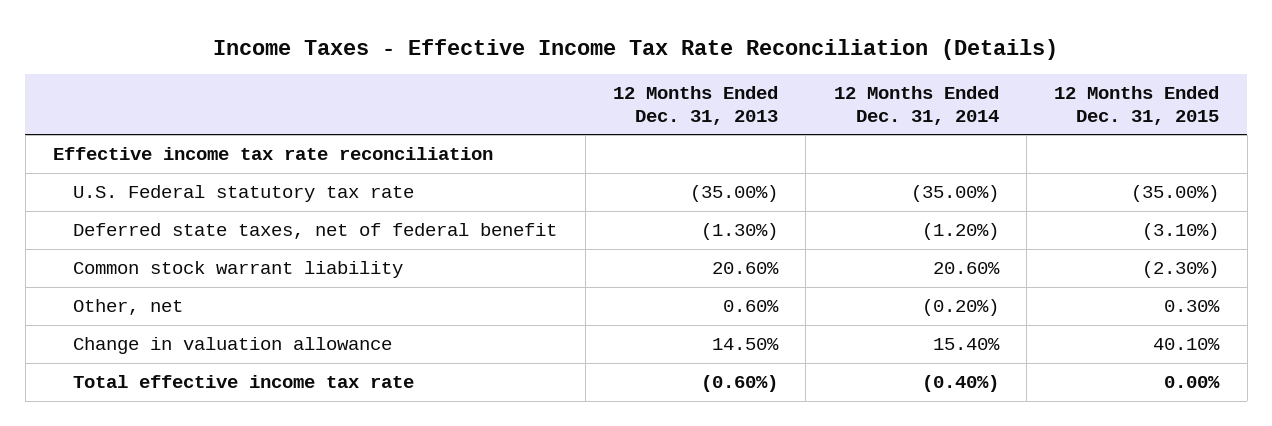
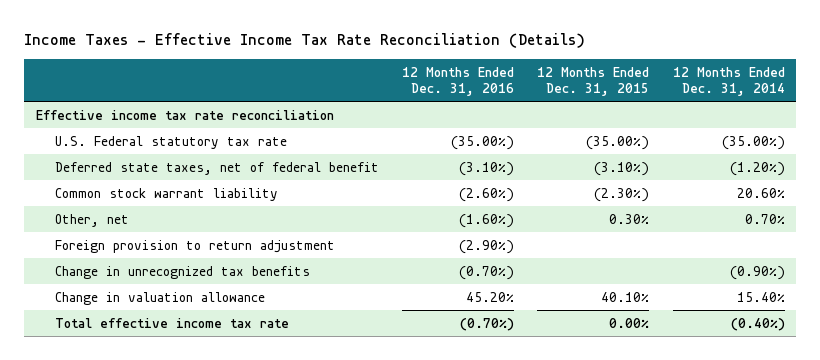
[613,85,779,125] 12 Months Ended Dec. 31, 2013 -> none
none -> [402,66,515,97] 12 Months Ended Dec. 31, 2016
[921,299,999,317] (0.20%) -> [744,213,785,224] 0.70%
none -> [54,239,335,253] Foreign provision to return adjustment
none -> [54,265,310,279] Change in unrecognized tax benefits

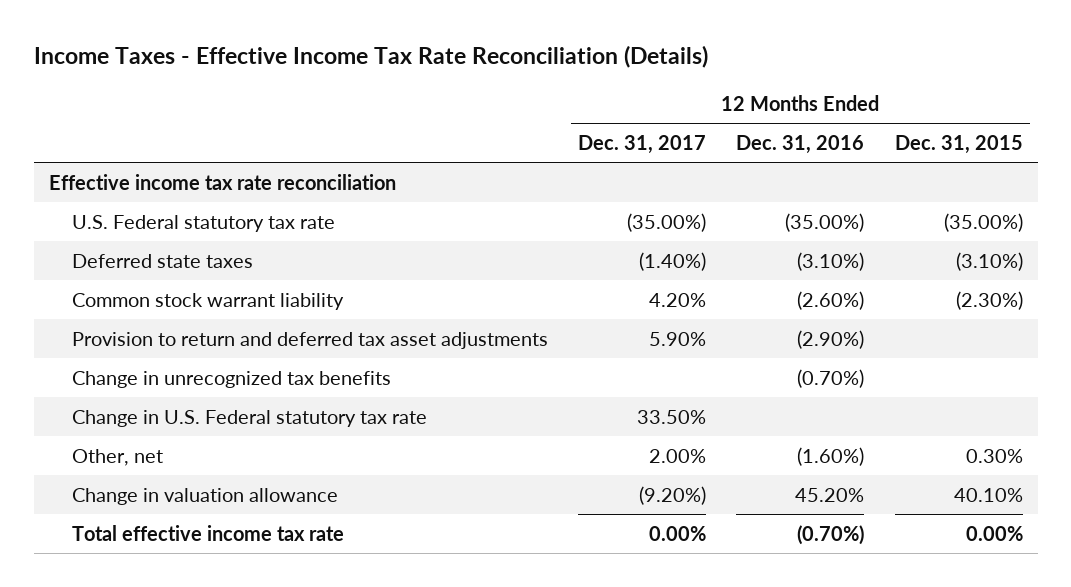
[672,66,785,97] 12 Months Ended Dec. 31, 2014 -> none
none -> [578,134,707,154] Dec. 31, 2017
[54,161,379,175] Deferred state taxes, net of federal benefit -> [72,253,254,268] Deferred state taxes
[54,239,335,253] Foreign provision to return adjustment -> [72,331,549,349] Provision to return and deferred tax asset adjustments
none -> [72,409,428,427] Change in U.S. Federal statutory tax rate
[54,213,129,227] Other, net -> [72,448,164,466] Other, net

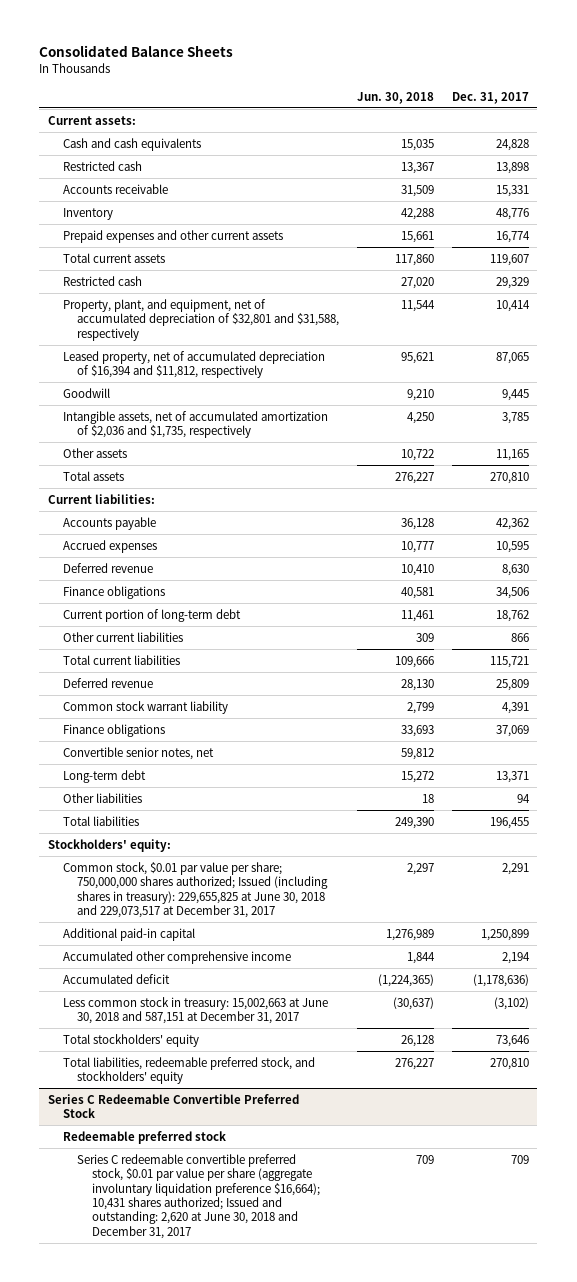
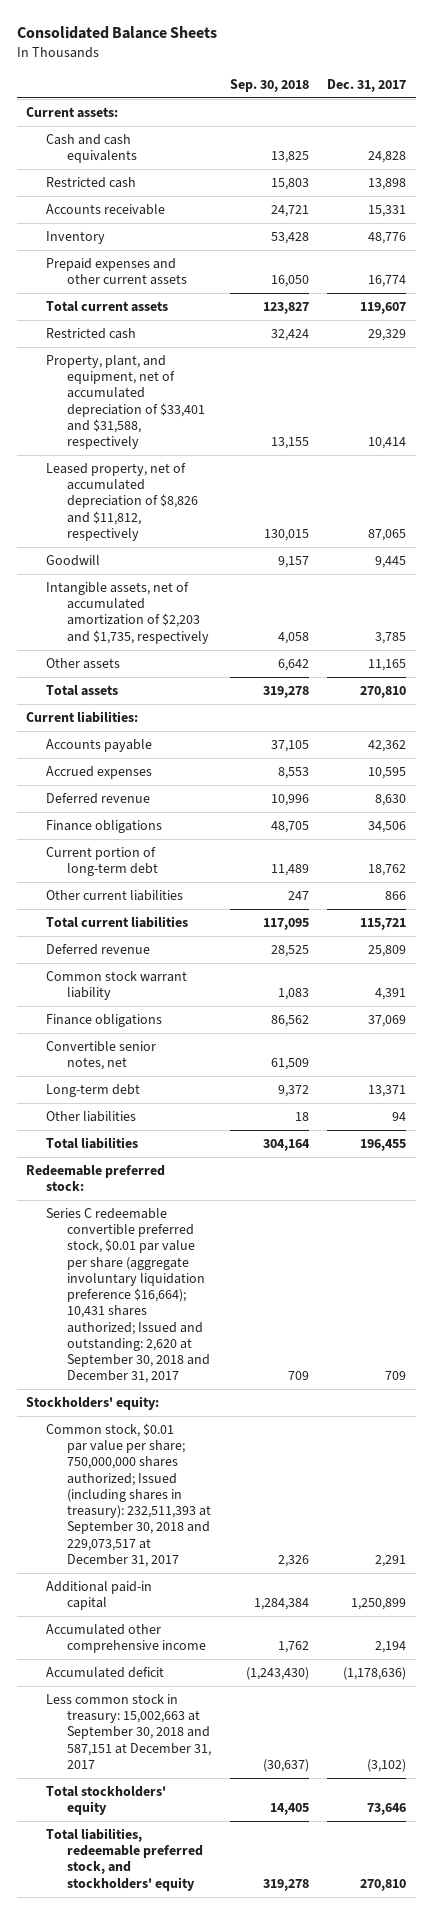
[357,91,435,104] Jun. 30, 2018 -> none
none -> [229,78,309,92] Sep. 30, 2018
[62,298,340,341] Property, plant, and equipment, net of accumulated depreciation of $32,801 and $31,588, respectively -> [46,355,205,450] Property, plant, and equipment, net of accumulated depreciation of $33,401 and $31,588, respectively
[62,350,325,379] Leased property, net of accumulated depreciation of $16,394 and $11,812, respectively -> [46,463,198,541] Leased property, net of accumulated depreciation of $8,826 and $11,812, respectively
[62,410,328,439] Intangible assets, net of accumulated amortization of $2,036 and $1,735, respectively -> [46,582,209,644] Intangible assets, net of accumulated amortization of $2,203 and $1,735, respectively
none -> [25,1165,165,1192] Redeemable preferred stock:
none -> [46,1208,210,1384] Series C redeemable convertible preferred stock, $0.01 par value per share (aggregate involuntary liquidation preference $16,664); 10,431 shares authorized; Issued and outstanding: 2,620 at September 30, 2018 and December 31, 2017
[62,861,329,918] Common stock, $0.01 par value per share; 750,000,000 shares authorized; Issued (including shares in treasury): 229,655,825 at June 30, 2018 and 229,073,517 at December 31, 2017 -> [46,1423,211,1567] Common stock, $0.01 par value per share; 750,000,000 shares authorized; Issued (including shares in treasury): 232,511,393 at September 30, 2018 and 229,073,517 at December 31, 2017
[62,996,328,1025] Less common stock in treasury: 15,002,663 at June 30, 2018 and 587,151 at December 31, 2017 -> [46,1694,211,1769] Less common stock in treasury: 15,002,663 at September 30, 2018 and 587,151 at December 31, 2017
[48,1093,300,1119] Series C Redeemable Convertible Preferred Stock -> none
[62,1130,226,1144] Redeemable preferred stock -> none
[77,1153,321,1239] Series C redeemable convertible preferred stock, $0.01 par value per share (aggregate involuntary liquidation preference $16,664); 10,431 shares authorized; Issued and outstanding: 2,620 at June 30, 2018 and December 31, 2017 -> none

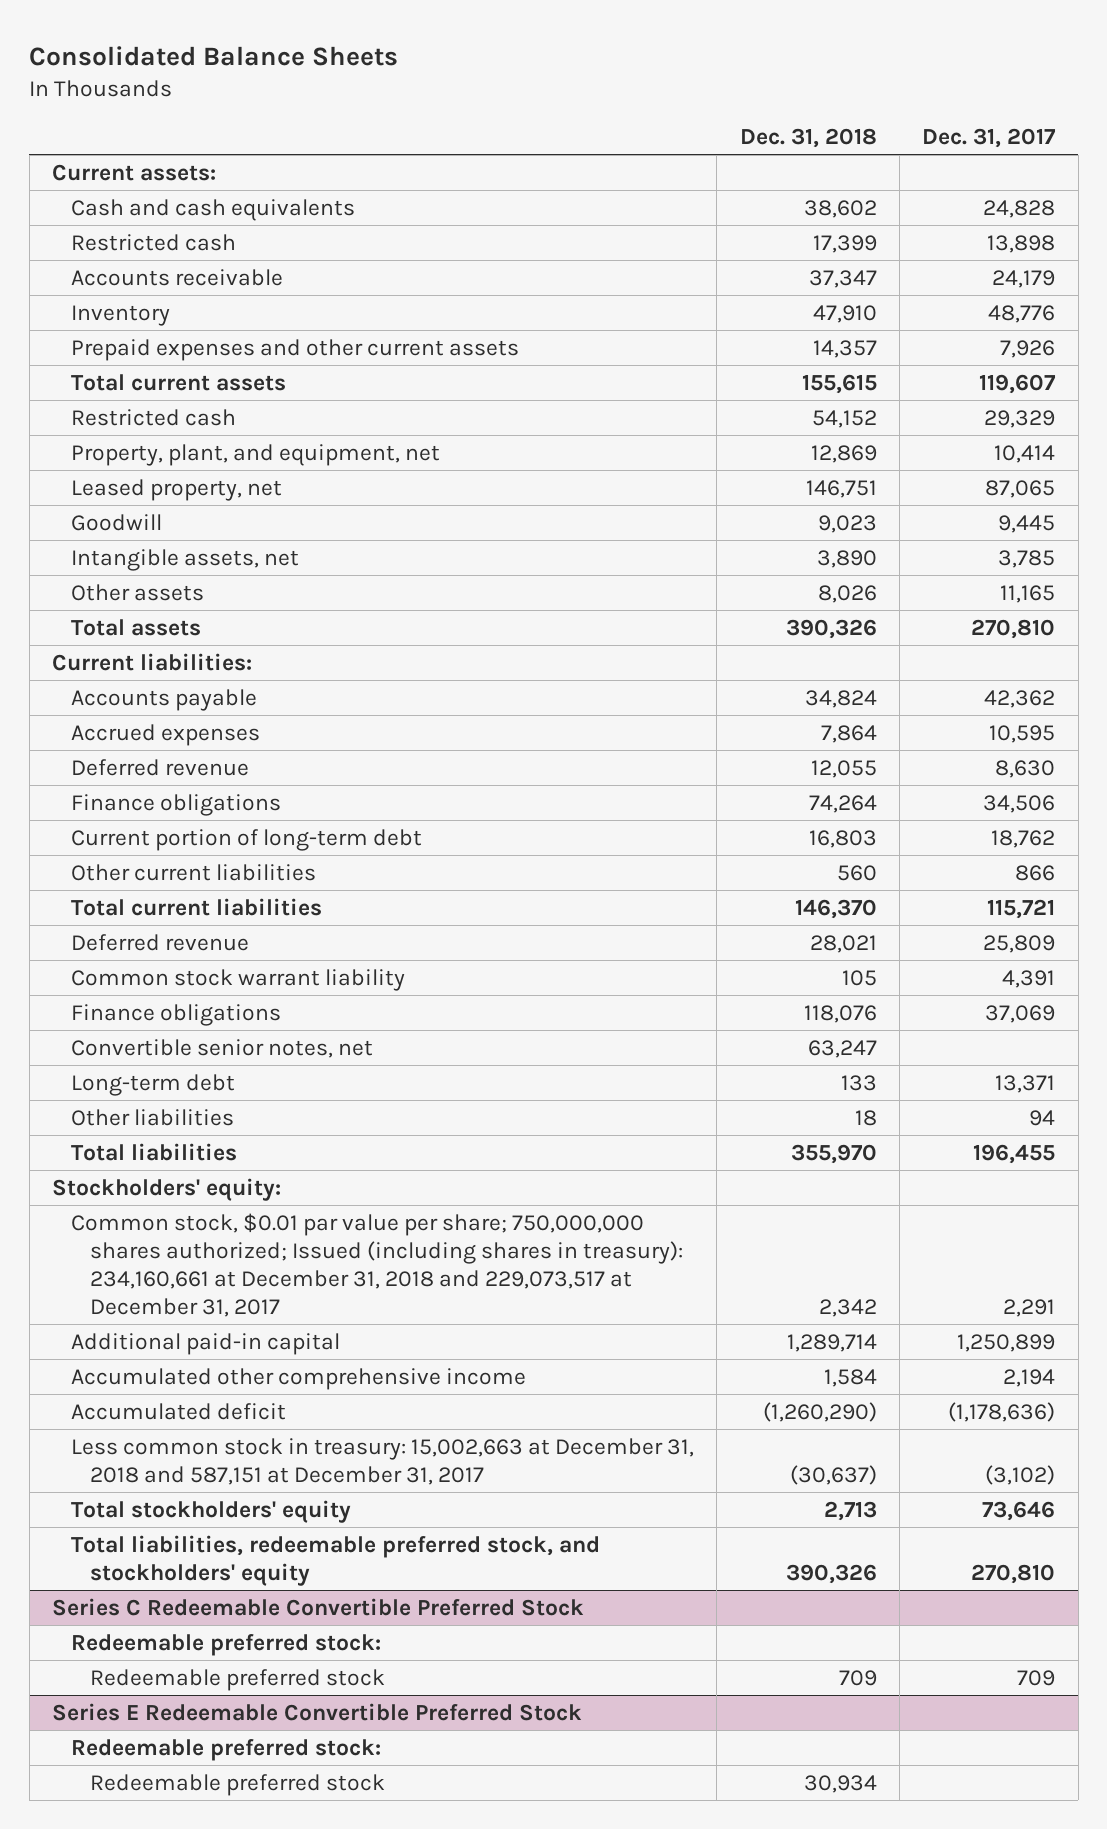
[229,78,309,92] Sep. 30, 2018 -> none
none -> [739,127,877,148] Dec. 31, 2018
[368,205,407,218] 15,331 -> [992,269,1056,288] 24,179
[368,275,407,288] 16,774 -> [1000,339,1056,358] 7,926
[46,355,205,450] Property, plant, and equipment, net of accumulated depreciation of $33,401 and $31,588, respectively -> [70,443,440,466] Property, plant, and equipment, net
[46,463,198,541] Leased property, net of accumulated depreciation of $8,826 and $11,812, respectively -> [70,478,282,501] Leased property, net
[46,582,209,644] Intangible assets, net of accumulated amortization of $2,203 and $1,735, respectively -> [70,548,299,571] Intangible assets, net
[25,1165,165,1192] Redeemable preferred stock: -> none
[46,1208,210,1384] Series C redeemable convertible preferred stock, $0.01 par value per share (aggregate involuntary liquidation preference $16,664); 10,431 shares authorized; Issued and outstanding: 2,620 at September 30, 2018 and December 31, 2017 -> none
[46,1423,211,1567] Common stock, $0.01 par value per share; 750,000,000 shares authorized; Issued (including shares in treasury): 232,511,393 at September 30, 2018 and 229,073,517 at December 31, 2017 -> [70,1212,683,1317] Common stock, $0.01 par value per share; 750,000,000 shares authorized; Issued (including shares in treasury): 234,160,661 at December 31, 2018 and 229,073,517 at December 31, 2017
[46,1694,211,1769] Less common stock in treasury: 15,002,663 at September 30, 2018 and 587,151 at December 31, 2017 -> [70,1437,694,1485] Less common stock in treasury: 15,002,663 at December 31, 2018 and 587,151 at December 31, 2017
none -> [52,1597,585,1616] Series C Redeemable Convertible Preferred Stock
none -> [70,1633,381,1656] Redeemable preferred stock:
none -> [89,1668,385,1691] Redeemable preferred stock
none -> [52,1702,583,1721] Series E Redeemable Convertible Preferred Stock
none -> [70,1738,381,1761] Redeemable preferred stock:
none -> [89,1773,385,1796] Redeemable preferred stock

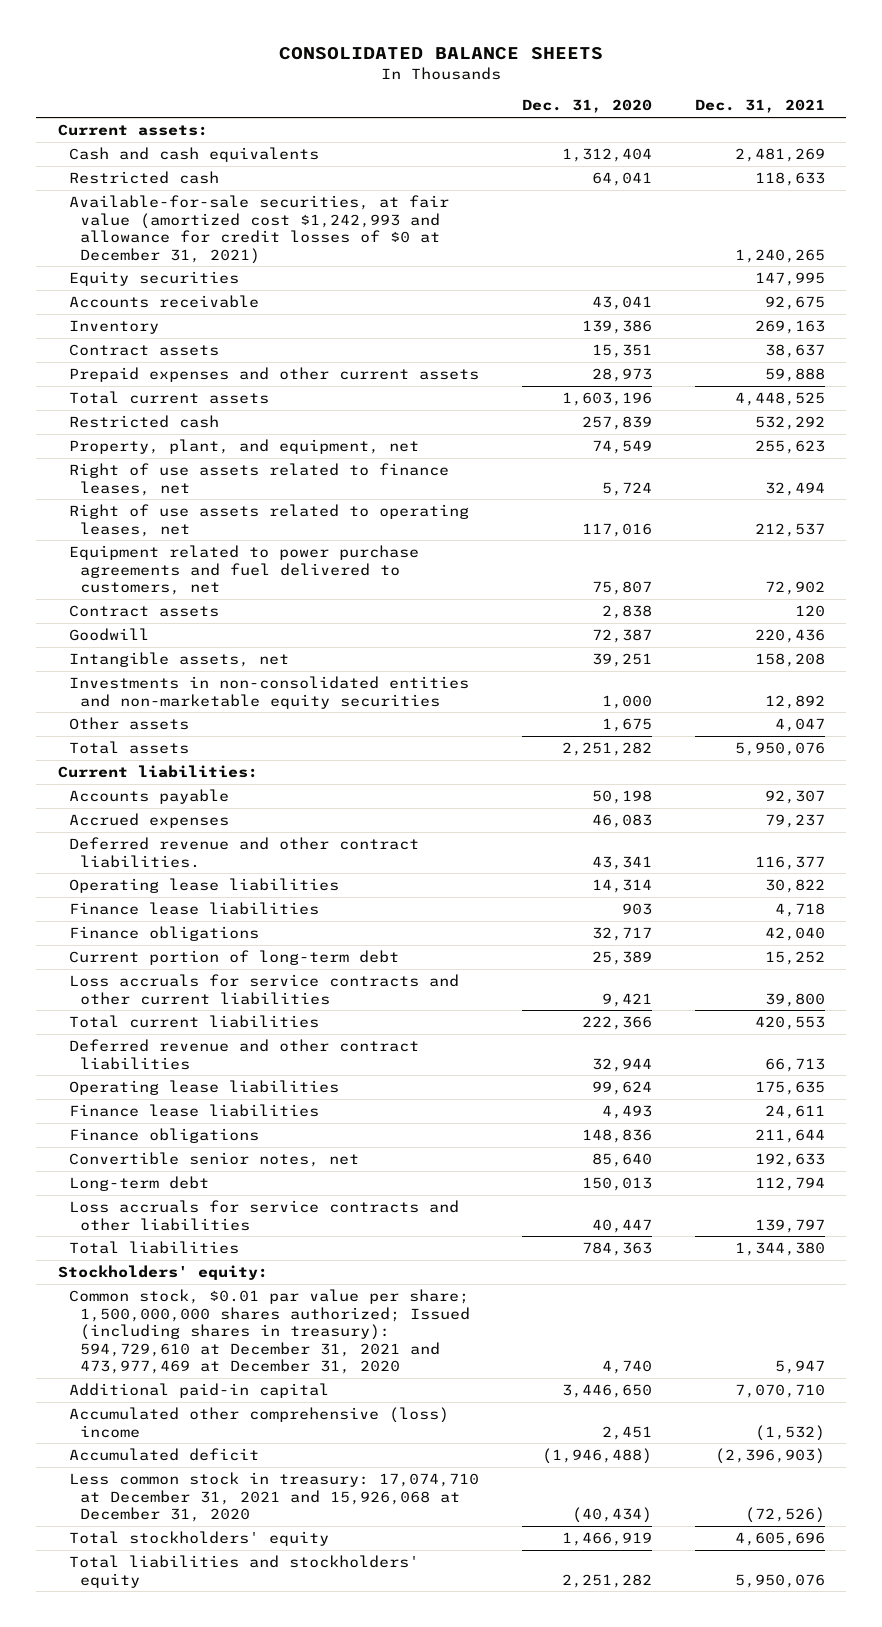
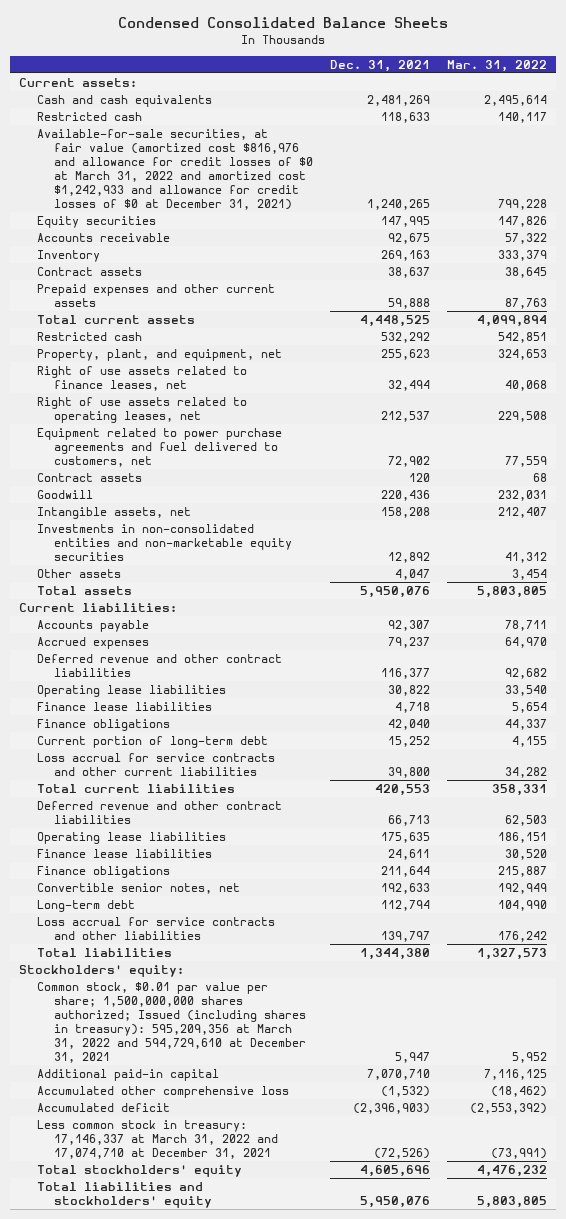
[279,46,604,60] CONSOLIDATED BALANCE SHEETS -> [118,17,449,29] Condensed Consolidated Balance Sheets
[521,99,652,114] Dec. 31, 2020 -> none
none -> [447,59,548,72] Mar. 31, 2022
[68,195,449,264] Available-for-sale securities, at fair value (amortized cost $1,242,993 and allowance for credit losses of $0 at December 31, 2021) -> [36,128,314,210] Available-for-sale securities, at fair value (amortized cost $816,976 and allowance for credit losses of $0 at March 31, 2022 and amortized cost $1,242,933 and allowance for credit losses of $0 at December 31, 2021)
[68,837,419,868] Deferred revenue and other contract liabilities. -> [36,653,282,677] Deferred revenue and other contract liabilities
[68,974,459,1005] Loss accruals for service contracts and other current liabilities -> [36,752,275,776] Loss accrual for service contracts and other current liabilities
[68,1200,459,1231] Loss accruals for service contracts and other liabilities -> [36,916,275,940] Loss accrual for service contracts and other liabilities
[68,1289,470,1375] Common stock, $0.01 par value per share; 1,500,000,000 shares authorized; Issued (including shares in treasury): 594,729,610 at December 31, 2021 and 473,977,469 at December 31, 2020 -> [36,981,307,1063] Common stock, $0.01 par value per share; 1,500,000,000 shares authorized; Issued (including shares in treasury): 595,209,356 at March 31, 2022 and 594,729,610 at December 31, 2021
[68,1407,449,1438] Accumulated other comprehensive (loss) income -> [36,1085,289,1098] Accumulated other comprehensive loss
[68,1472,479,1523] Less common stock in treasury: 17,074,710 at December 31, 2021 and 15,926,068 at December 31, 2020 -> [36,1119,279,1159] Less common stock in treasury: 17,146,337 at March 31, 2022 and 17,074,710 at December 31, 2021

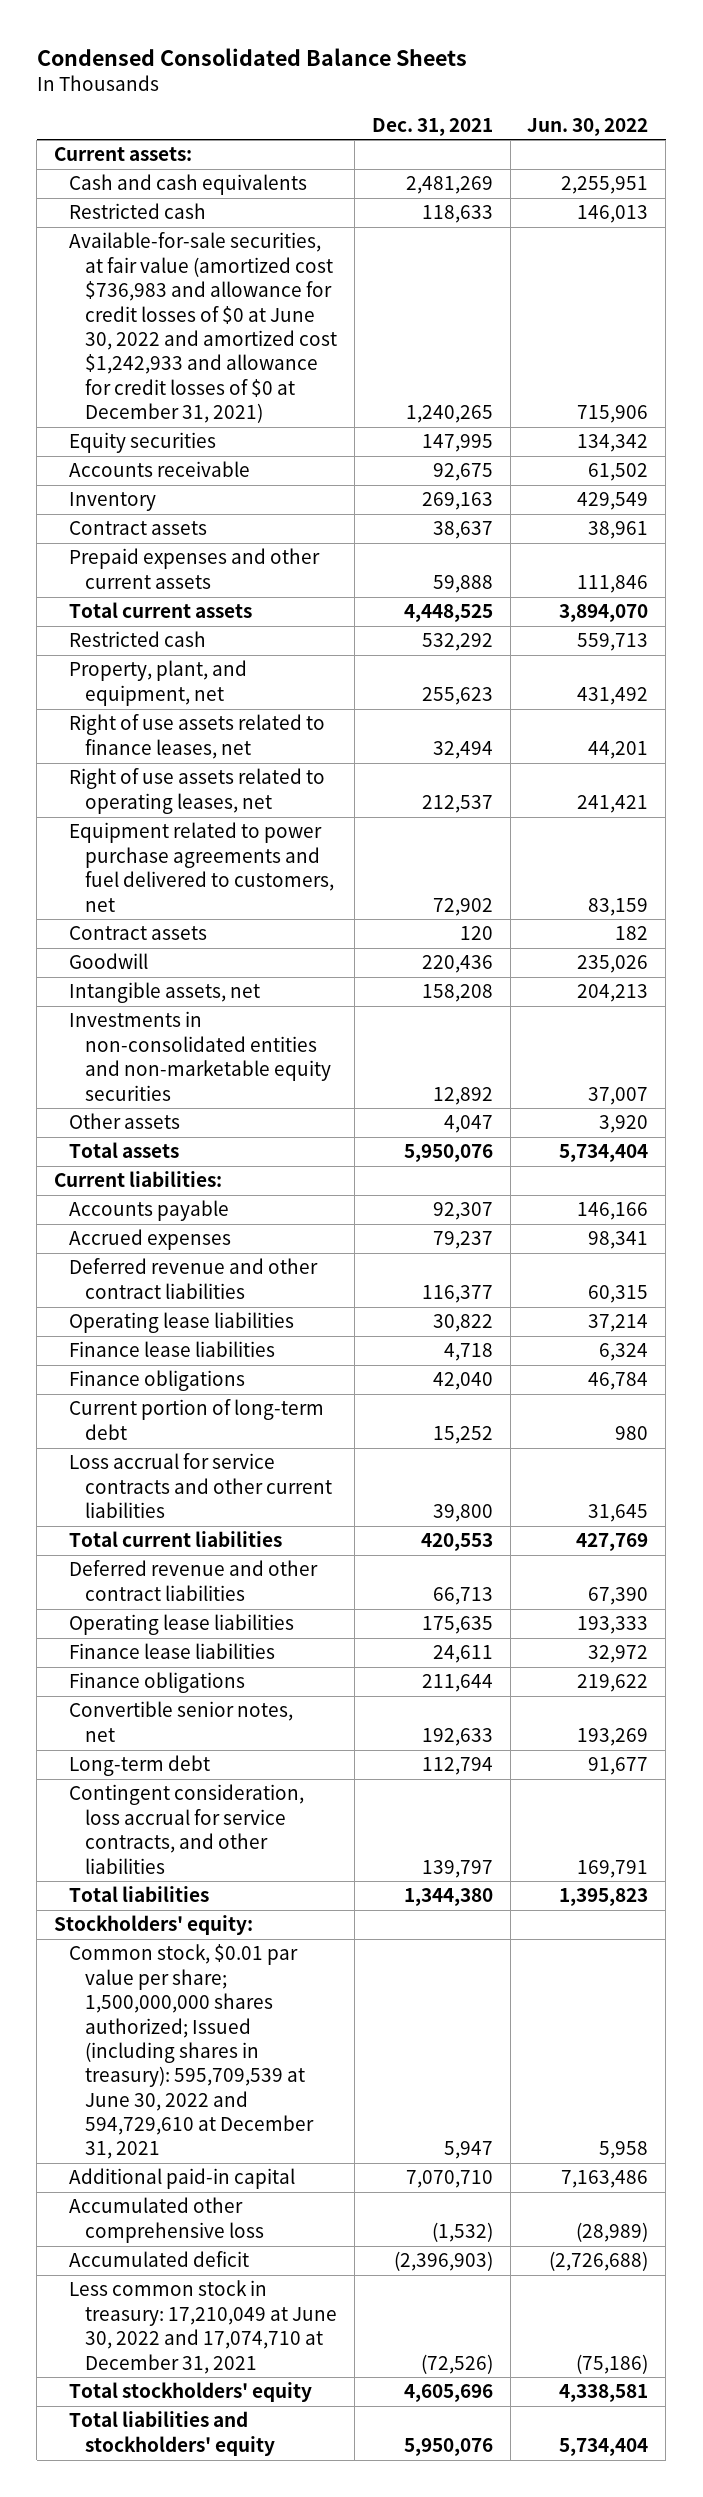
[447,59,548,72] Mar. 31, 2022 -> none
none -> [527,117,649,136] Jun. 30, 2022
[36,128,314,210] Available-for-sale securities, at fair value (amortized cost $816,976 and allowance for credit losses of $0 at March 31, 2022 and amortized cost $1,242,933 and allowance for credit losses of $0 at December 31, 2021) -> [69,232,337,424] Available-for-sale securities, at fair value (amortized cost $736,983 and allowance for credit losses of $0 at June 30, 2022 and amortized cost $1,242,933 and allowance for credit losses of $0 at December 31, 2021)
[36,916,275,940] Loss accrual for service contracts and other liabilities -> [69,1784,305,1874] Contingent consideration, loss accrual for service contracts, and other liabilities
[36,981,307,1063] Common stock, $0.01 par value per share; 1,500,000,000 shares authorized; Issued (including shares in treasury): 595,209,356 at March 31, 2022 and 594,729,610 at December 31, 2021 -> [69,1944,314,2160] Common stock, $0.01 par value per share; 1,500,000,000 shares authorized; Issued (including shares in treasury): 595,709,539 at June 30, 2022 and 594,729,610 at December 31, 2021
[36,1119,279,1159] Less common stock in treasury: 17,146,337 at March 31, 2022 and 17,074,710 at December 31, 2021 -> [69,2280,337,2374] Less common stock in treasury: 17,210,049 at June 30, 2022 and 17,074,710 at December 31, 2021

